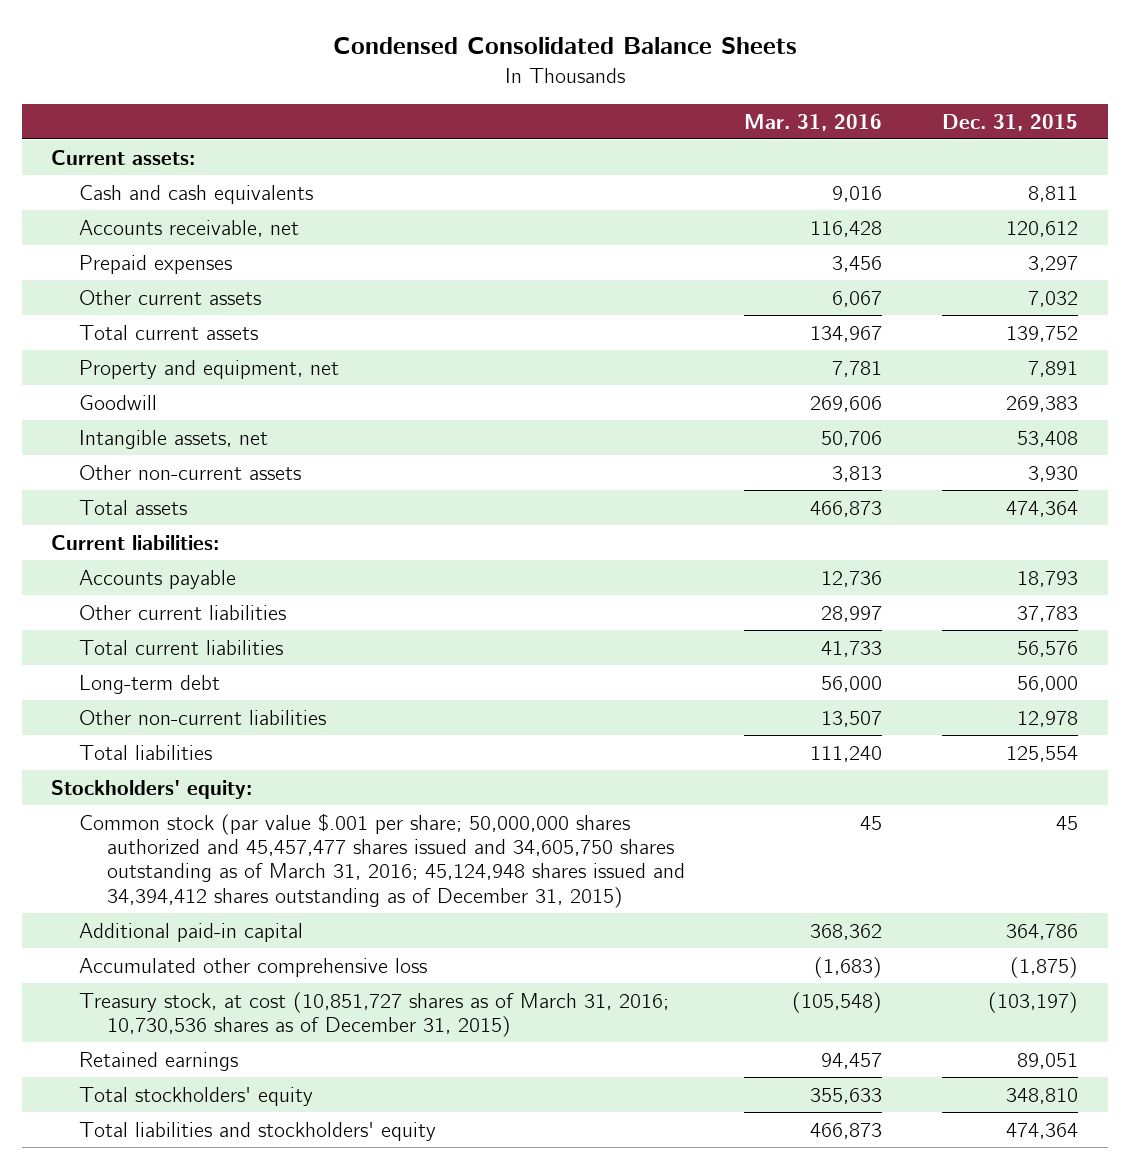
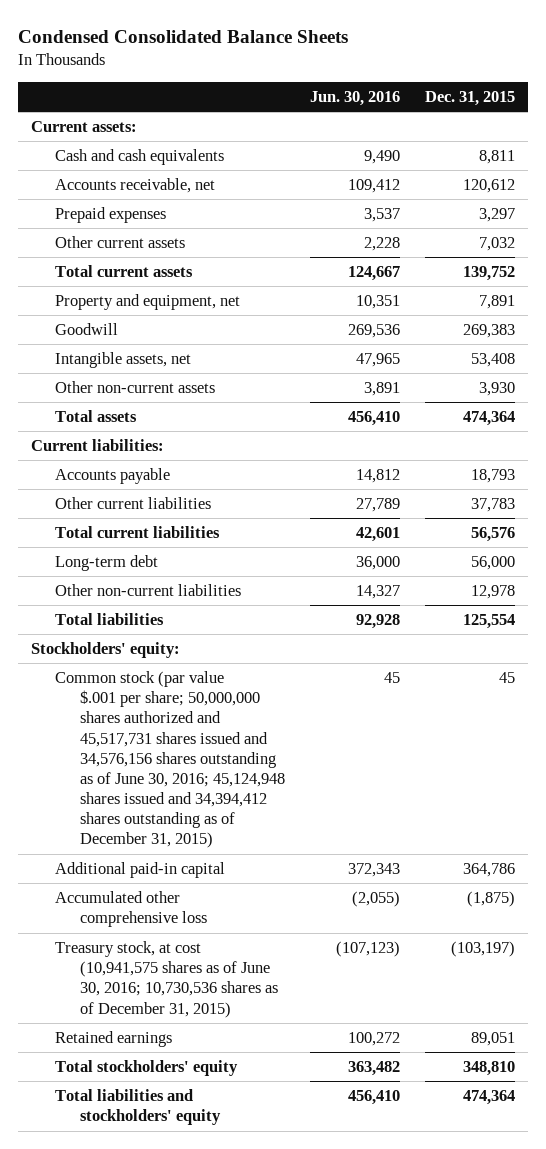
[744,113,883,131] Mar. 31, 2016 -> none
none -> [310,90,401,106] Jun. 30, 2016
[79,812,685,908] Common stock (par value $.001 per share; 50,000,000 shares authorized and 45,457,477 shares issued and 34,605,750 shares outstanding as of March 31, 2016; 45,124,948 shares issued and 34,394,412 shares outstanding as of December 31, 2015) -> [55,671,285,849] Common stock (par value $.001 per share; 50,000,000 shares authorized and 45,517,731 shares issued and 34,576,156 shares outstanding as of June 30, 2016; 45,124,948 shares issued and 34,394,412 shares outstanding as of December 31, 2015)
[79,991,670,1038] Treasury stock, at cost (10,851,727 shares as of March 31, 2016; 10,730,536 shares as of December 31, 2015) -> [55,941,278,1018] Treasury stock, at cost (10,941,575 shares as of June 30, 2016; 10,730,536 shares as of December 31, 2015)

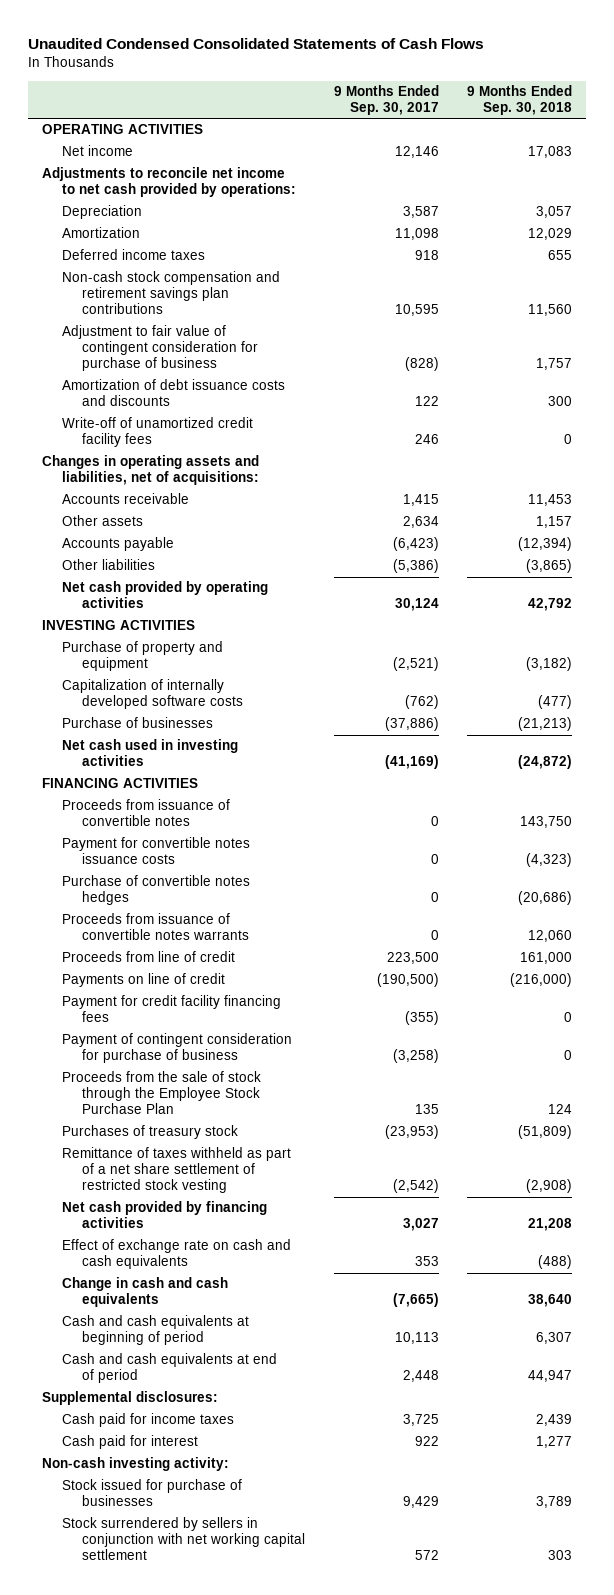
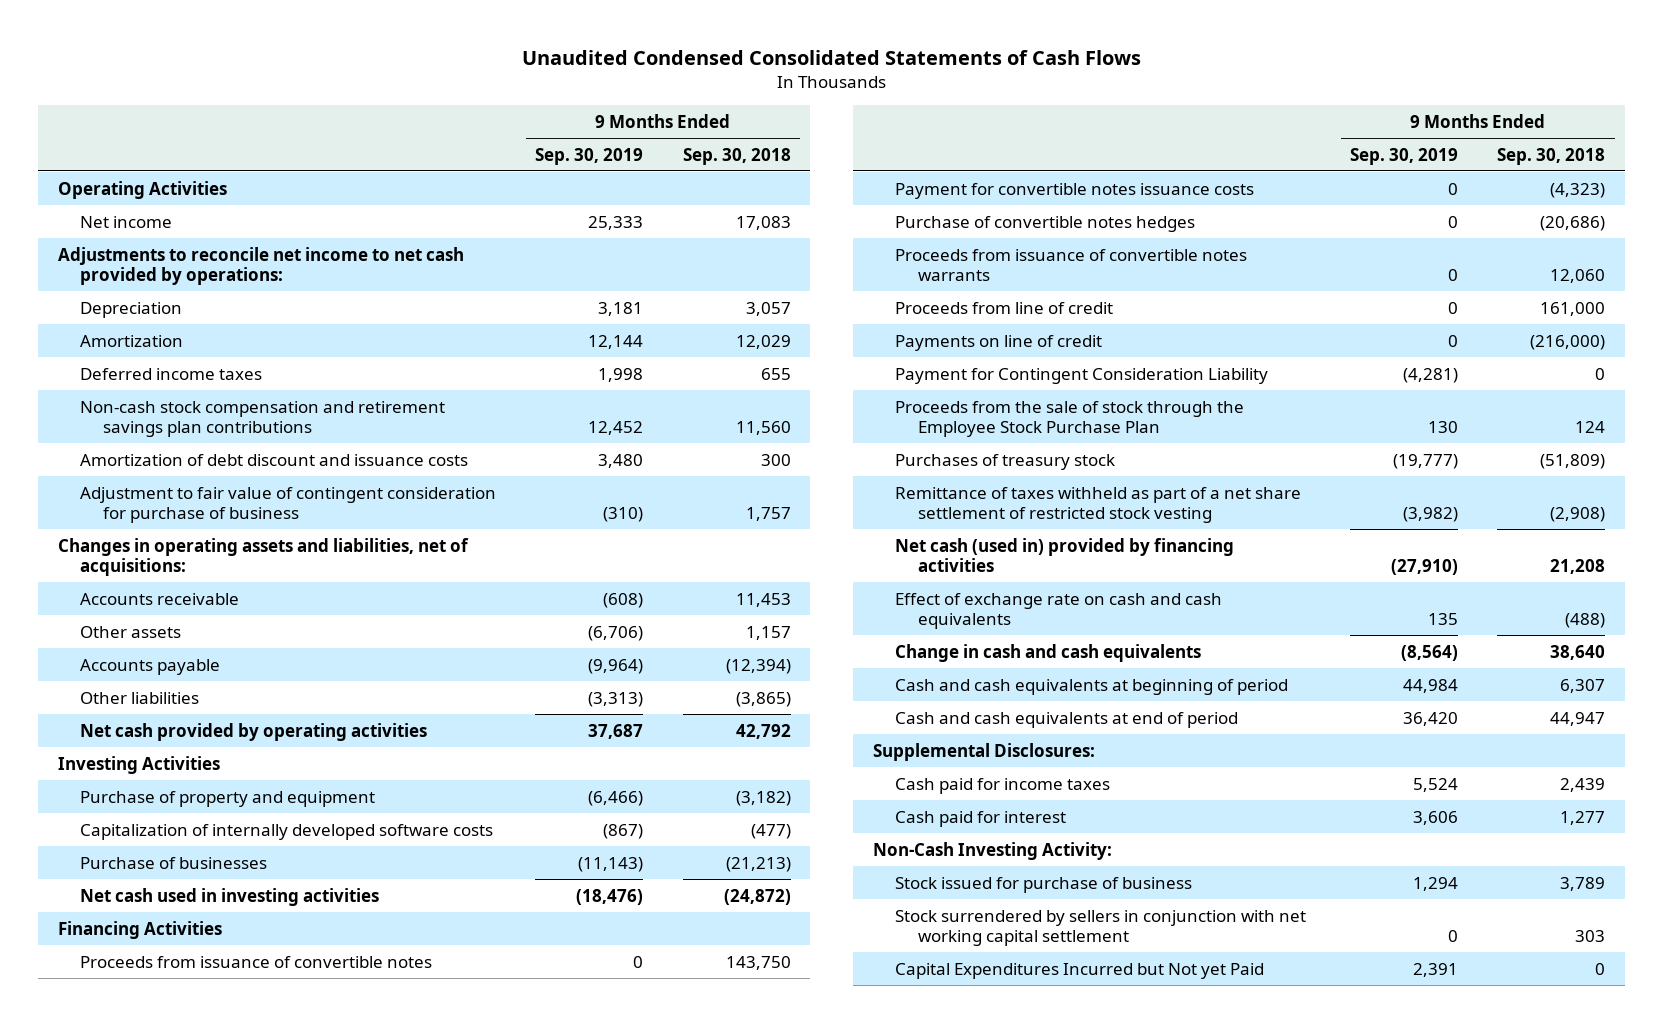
[333,85,439,116] 9 Months Ended Sep. 30, 2017 -> none
none -> [535,147,644,165] Sep. 30, 2019
[41,124,203,135] OPERATING ACTIVITIES -> [57,180,227,199] Operating Activities
none -> [80,453,469,466] Amortization of debt discount and issuance costs
[62,379,286,407] Amortization of debt issuance costs and discounts -> none
[62,417,254,448] Write-off of unamortized credit facility fees -> none
[41,620,195,631] INVESTING ACTIVITIES -> [57,755,220,774] Investing Activities
[41,778,198,789] FINANCING ACTIVITIES -> [57,920,222,939] Financing Activities
[62,995,282,1023] Payment for credit facility financing fees -> none
[62,1033,293,1064] Payment of contingent consideration for purchase of business -> [895,367,1269,384] Payment for Contingent Consideration Liability
[62,1201,268,1229] Net cash provided by financing activities -> [895,537,1235,572] Net cash (used in) provided by financing activities
[41,1391,218,1406] Supplemental disclosures: -> [872,742,1095,761] Supplemental Disclosures:
[41,1457,229,1472] Non-cash investing activity: -> [872,841,1112,860] Non-Cash Investing Activity:
[62,1479,243,1507] Stock issued for purchase of businesses -> [895,876,1193,893] Stock issued for purchase of business
none -> [895,962,1265,979] Capital Expenditures Incurred but Not yet Paid

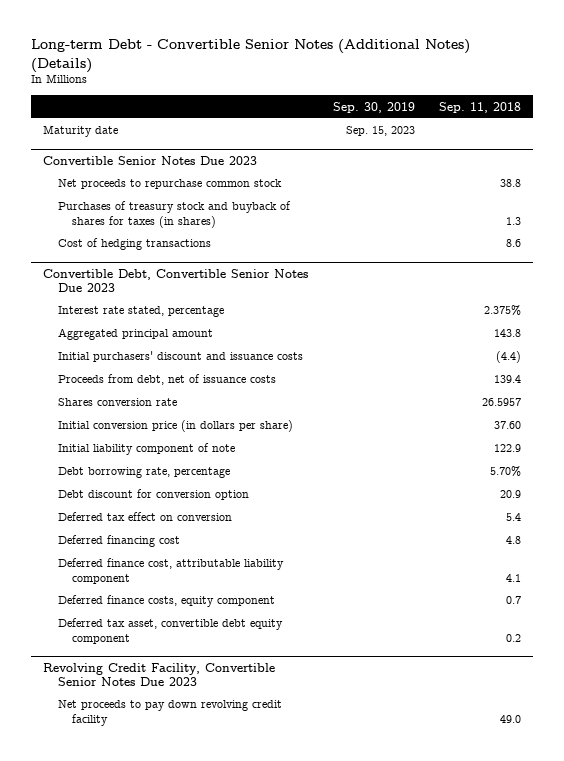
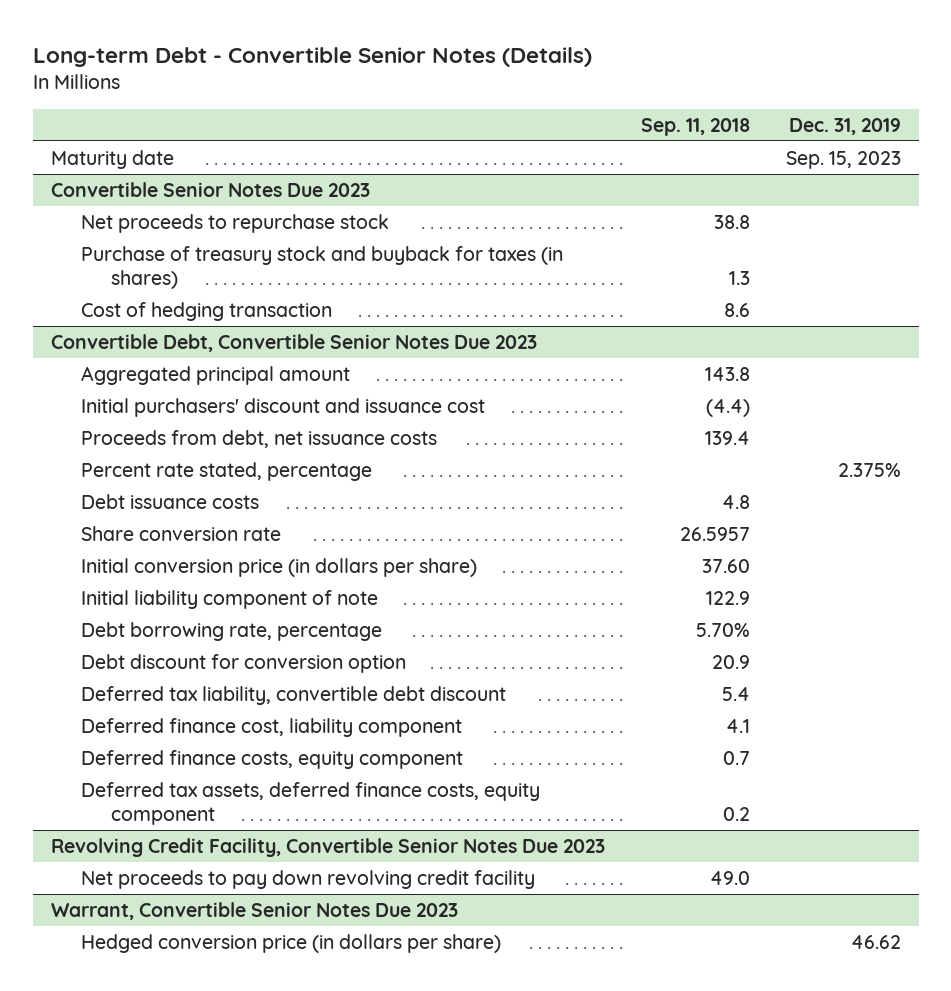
[31,39,471,73] Long-term Debt - Convertible Senior Notes (Additional Notes) (Details) -> [32,46,592,67] Long-term Debt - Convertible Senior Notes (Details)
[332,101,415,113] Sep. 30, 2019 -> none
none -> [788,117,901,135] Dec. 31, 2019
[57,179,282,190] Net proceeds to repurchase common stock -> [80,213,389,233] Net proceeds to repurchase stock
[57,201,291,228] Purchases of treasury stock and buyback of shares for taxes (in shares) -> [80,245,563,289] Purchase of treasury stock and buyback for taxes (in shares)
[57,238,211,251] Cost of hedging transactions -> [80,301,332,321] Cost of hedging transaction
[57,306,224,318] Interest rate stated, percentage -> none
[57,351,303,363] Initial purchasers' discount and issuance costs -> [80,397,485,417] Initial purchasers' discount and issuance cost
[57,374,276,386] Proceeds from debt, net of issuance costs -> [80,429,437,448] Proceeds from debt, net issuance costs
none -> [80,461,372,481] Percent rate stated, percentage
none -> [80,493,259,509] Debt issuance costs
[57,398,177,407] Shares conversion rate -> [80,525,281,541] Share conversion rate
[57,535,180,548] Deferred financing cost -> none
[57,512,232,522] Deferred tax effect on conversion -> [80,685,506,705] Deferred tax liability, convertible debt discount
[57,558,284,584] Deferred finance cost, attributable liability component -> [80,717,462,737] Deferred finance cost, liability component
[57,618,283,644] Deferred tax asset, convertible debt equity component -> [80,781,540,825] Deferred tax assets, deferred finance costs, equity component
none -> [50,901,458,920] Warrant, Convertible Senior Notes Due 2023
none -> [80,933,501,953] Hedged conversion price (in dollars per share)

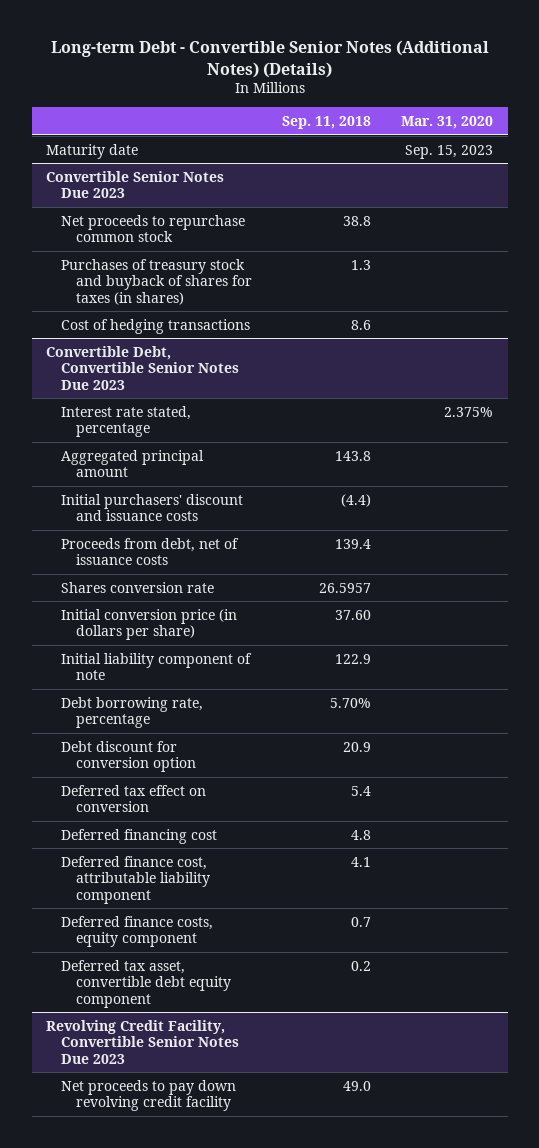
[32,46,592,67] Long-term Debt - Convertible Senior Notes (Details) -> [50,40,489,78] Long-term Debt - Convertible Senior Notes (Additional Notes) (Details)
[788,117,901,135] Dec. 31, 2019 -> none
none -> [400,115,493,129] Mar. 31, 2020
[80,213,389,233] Net proceeds to repurchase stock -> [61,214,246,243] Net proceeds to repurchase common stock
[80,245,563,289] Purchase of treasury stock and buyback for taxes (in shares) -> [61,258,253,305] Purchases of treasury stock and buyback of shares for taxes (in shares)
[80,301,332,321] Cost of hedging transaction -> [61,318,251,334] Cost of hedging transactions
none -> [61,405,192,438] Interest rate stated, percentage
[80,461,372,481] Percent rate stated, percentage -> none
[80,493,259,509] Debt issuance costs -> none
[80,397,485,417] Initial purchasers' discount and issuance cost -> [61,493,244,522] Initial purchasers' discount and issuance costs
[80,429,437,448] Proceeds from debt, net issuance costs -> [61,537,240,566] Proceeds from debt, net of issuance costs
[80,525,281,541] Share conversion rate -> [61,581,215,593] Shares conversion rate
[80,685,506,705] Deferred tax liability, convertible debt discount -> [61,784,207,813] Deferred tax effect on conversion
none -> [61,828,218,844] Deferred financing cost
[80,717,462,737] Deferred finance cost, liability component -> [61,855,211,904] Deferred finance cost, attributable liability component
[80,781,540,825] Deferred tax assets, deferred finance costs, equity component -> [61,959,232,1008] Deferred tax asset, convertible debt equity component
[50,901,458,920] Warrant, Convertible Senior Notes Due 2023 -> none
[80,933,501,953] Hedged conversion price (in dollars per share) -> none

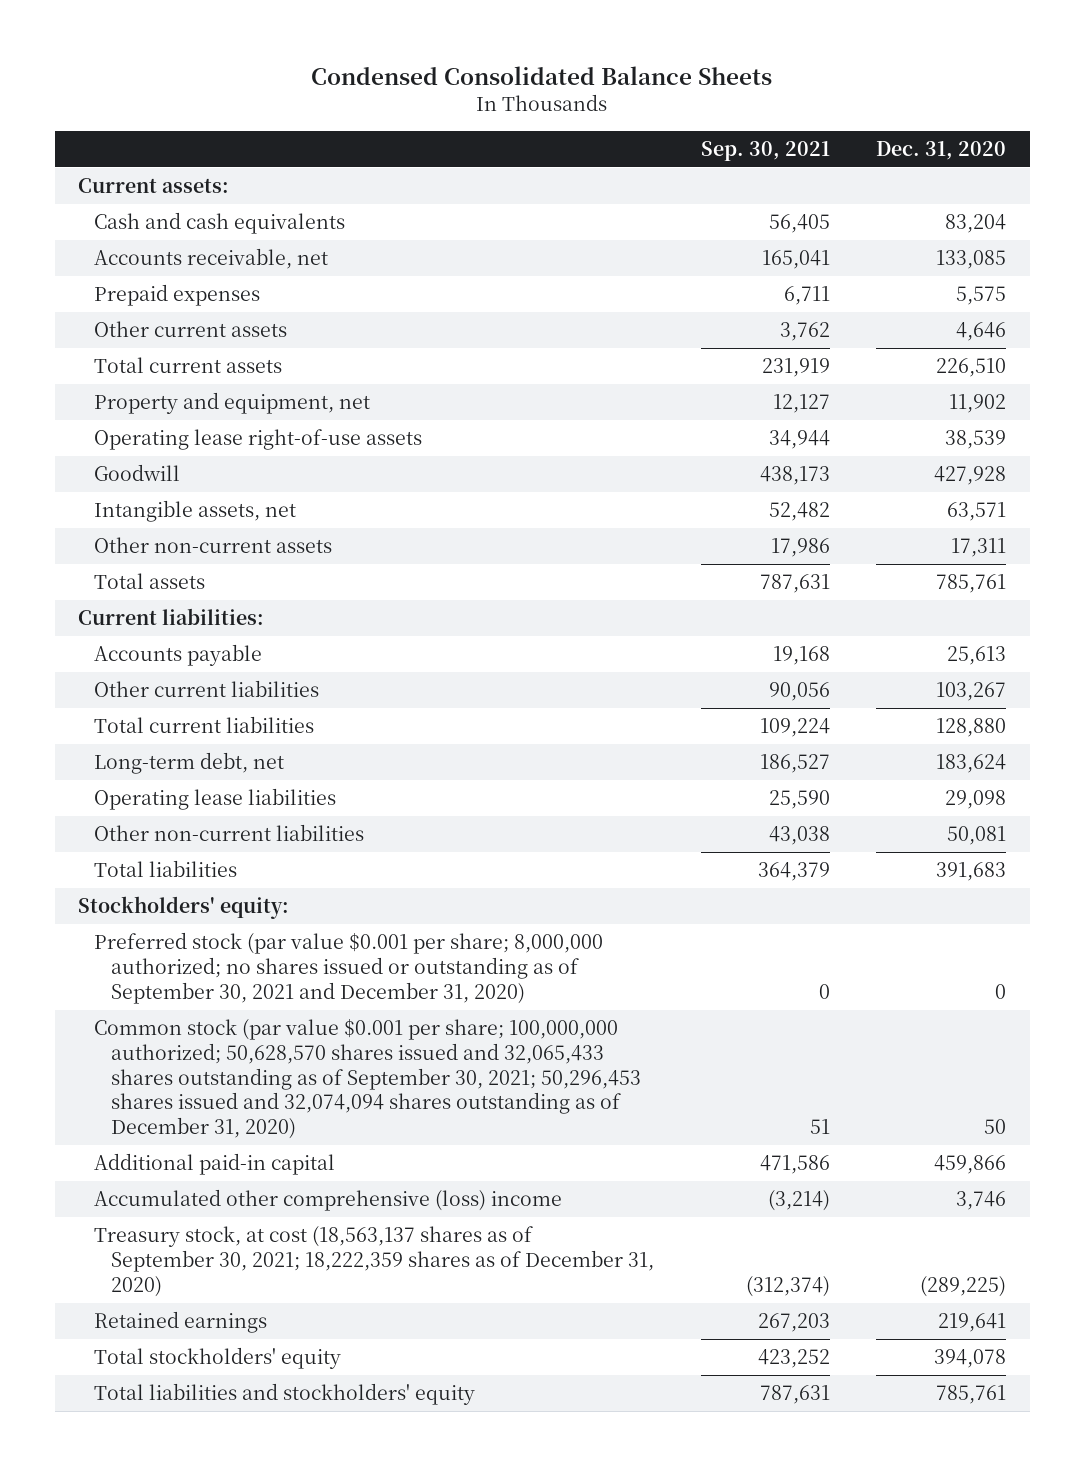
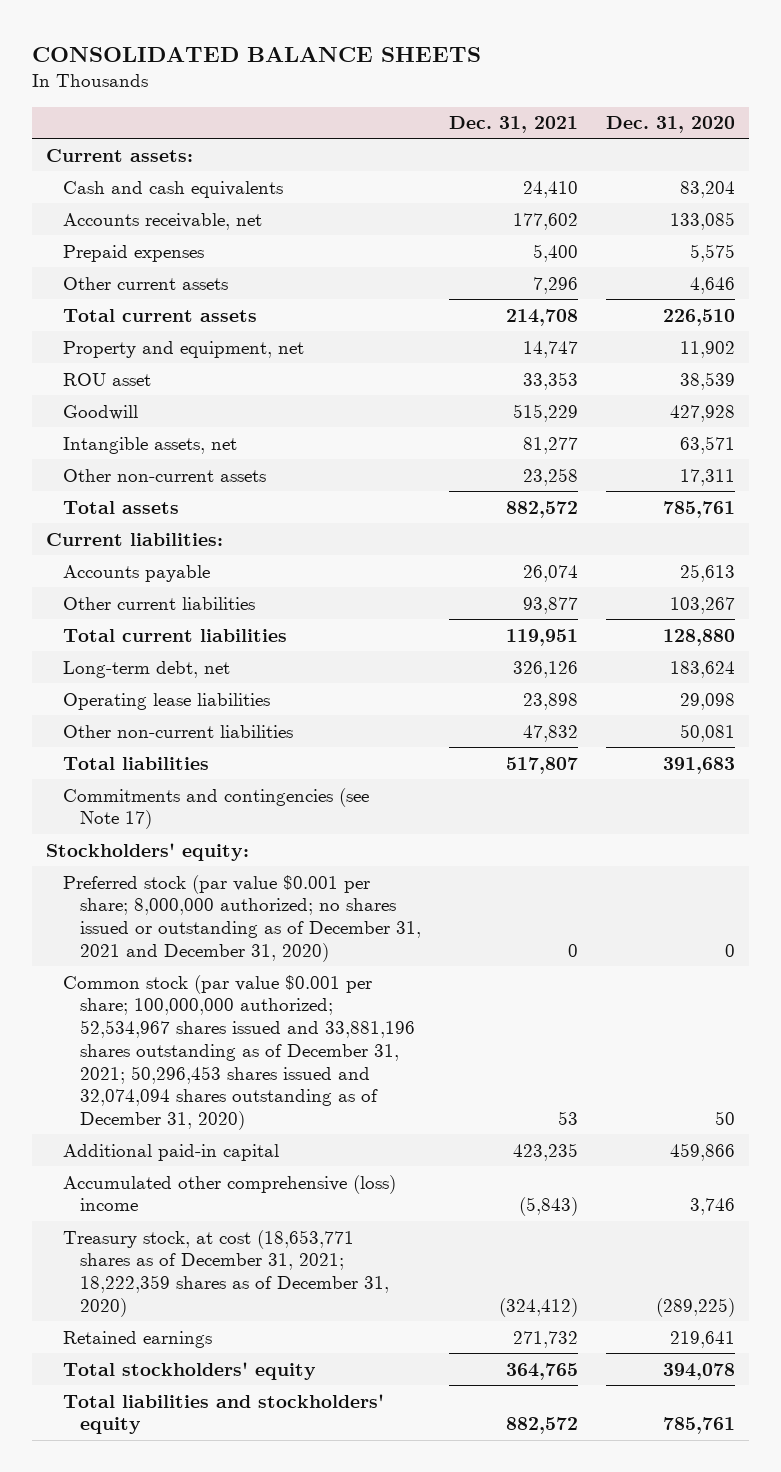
[311,65,773,85] Condensed Consolidated Balance Sheets -> [32,46,482,62] CONSOLIDATED BALANCE SHEETS
[700,140,830,161] Sep. 30, 2021 -> none
none -> [448,116,578,134] Dec. 31, 2021
[94,429,423,451] Operating lease right-of-use assets -> [63,372,152,386] ROU asset
none -> [63,787,370,830] Commitments and contingencies (see Note 17)
[94,932,604,1004] Preferred stock (par value $0.001 per share; 8,000,000 authorized; no shares issued or outstanding as of September 30, 2021 and December 31, 2020) -> [63,874,421,962] Preferred stock (par value $0.001 per share; 8,000,000 authorized; no shares issued or outstanding as of December 31, 2021 and December 31, 2020)
[94,1019,641,1140] Common stock (par value $0.001 per share; 100,000,000 authorized; 50,628,570 shares issued and 32,065,433 shares outstanding as of September 30, 2021; 50,296,453 shares issued and 32,074,094 shares outstanding as of December 31, 2020) -> [63,974,415,1131] Common stock (par value $0.001 per share; 100,000,000 authorized; 52,534,967 shares issued and 33,881,196 shares outstanding as of December 31, 2021; 50,296,453 shares issued and 32,074,094 shares outstanding as of December 31, 2020)
[94,1226,654,1297] Treasury stock, at cost (18,563,137 shares as of September 30, 2021; 18,222,359 shares as of December 31, 2020) -> [63,1229,389,1317] Treasury stock, at cost (18,653,771 shares as of December 31, 2021; 18,222,359 shares as of December 31, 2020)

